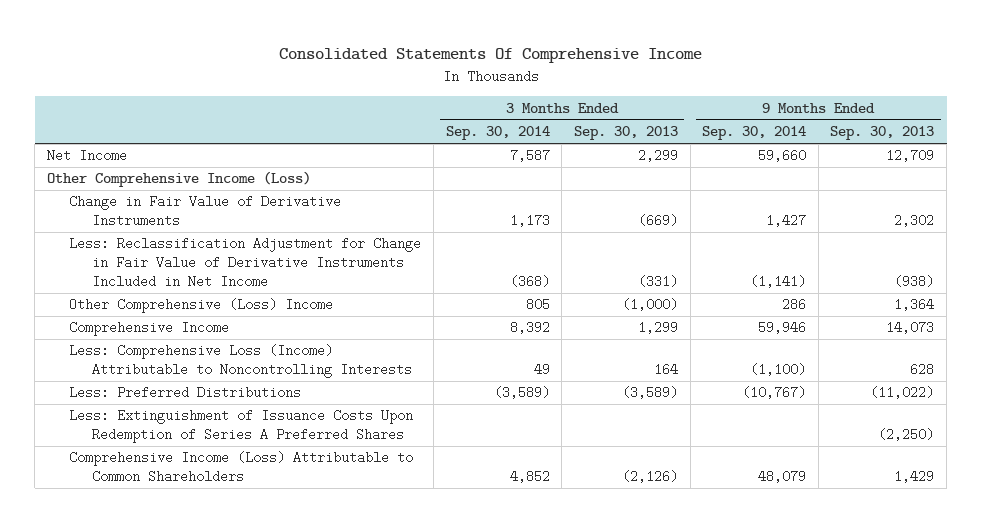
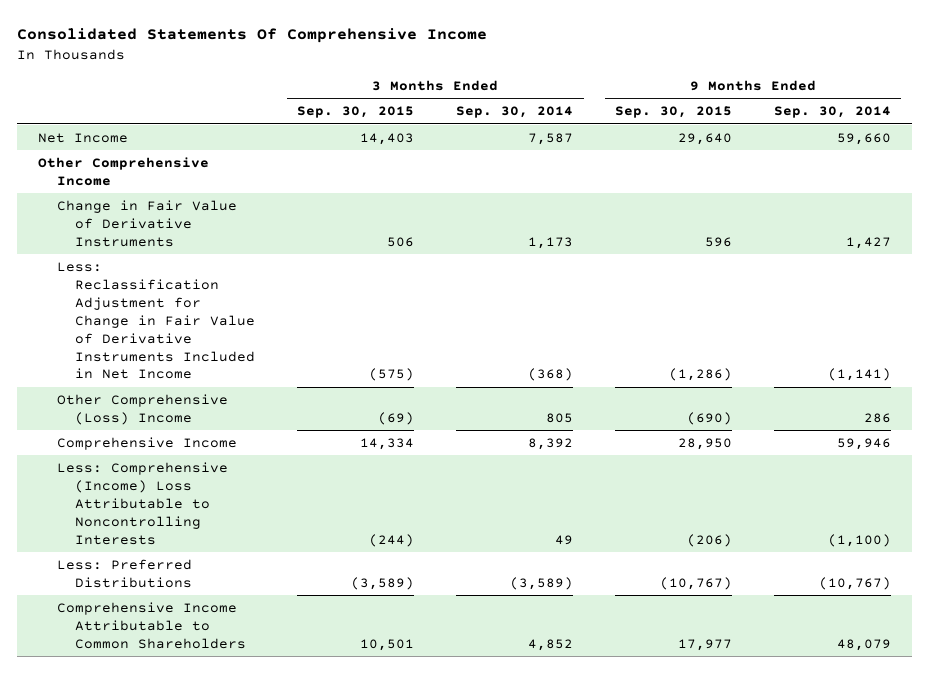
[573,126,678,141] Sep. 30, 2013 -> none
[830,126,935,141] Sep. 30, 2013 -> none
none -> [297,106,415,119] Sep. 30, 2015
none -> [615,106,733,119] Sep. 30, 2015
[46,171,311,188] Other Comprehensive Income (Loss) -> [37,156,209,186] Other Comprehensive Income
[69,344,412,379] Less: Comprehensive Loss (Income) Attributable to Noncontrolling Interests -> [56,461,228,545] Less: Comprehensive (Income) Loss Attributable to Noncontrolling Interests
[69,409,414,444] Less: Extinguishment of Issuance Costs Upon Redemption of Series A Preferred Shares -> none
[69,451,414,484] Comprehensive Income (Loss) Attributable to Common Shareholders -> [56,601,247,649] Comprehensive Income Attributable to Common Shareholders

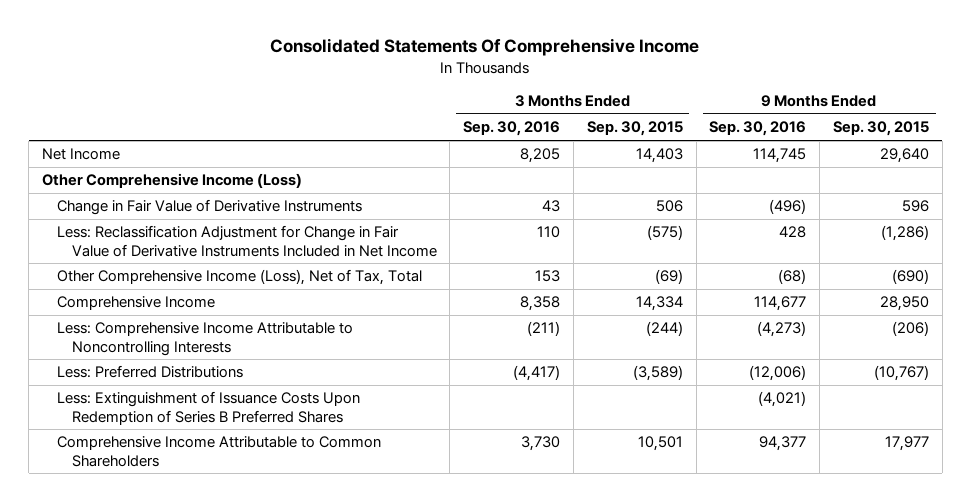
[456,106,574,119] Sep. 30, 2014 -> none
[774,106,892,119] Sep. 30, 2014 -> none
none -> [463,121,561,137] Sep. 30, 2016
none -> [709,121,807,137] Sep. 30, 2016
[37,156,209,186] Other Comprehensive Income -> [42,173,303,189] Other Comprehensive Income (Loss)
[56,393,228,425] Other Comprehensive (Loss) Income -> [56,269,422,286] Other Comprehensive Income (Loss), Net of Tax, Total
[56,461,228,545] Less: Comprehensive (Income) Loss Attributable to Noncontrolling Interests -> [56,322,353,356] Less: Comprehensive Income Attributable to Noncontrolling Interests
none -> [56,391,360,425] Less: Extinguishment of Issuance Costs Upon Redemption of Series B Preferred Shares

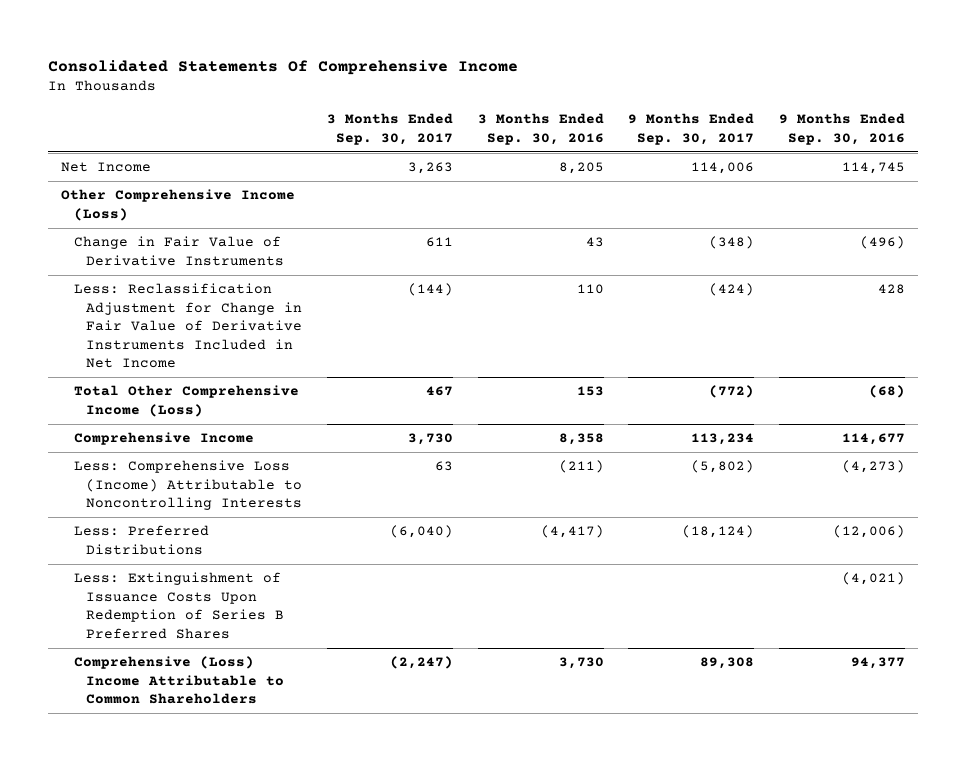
[586,121,683,137] Sep. 30, 2015 -> none
[832,121,929,137] Sep. 30, 2015 -> none
none -> [326,113,453,145] 3 Months Ended Sep. 30, 2017
none -> [628,113,755,145] 9 Months Ended Sep. 30, 2017
[56,269,422,286] Other Comprehensive Income (Loss), Net of Tax, Total -> [73,385,299,417] Total Other Comprehensive Income (Loss)
[56,322,353,356] Less: Comprehensive Income Attributable to Noncontrolling Interests -> [73,460,303,511] Less: Comprehensive Loss (Income) Attributable to Noncontrolling Interests
[56,436,381,467] Comprehensive Income Attributable to Common Shareholders -> [73,656,285,705] Comprehensive (Loss) Income Attributable to Common Shareholders

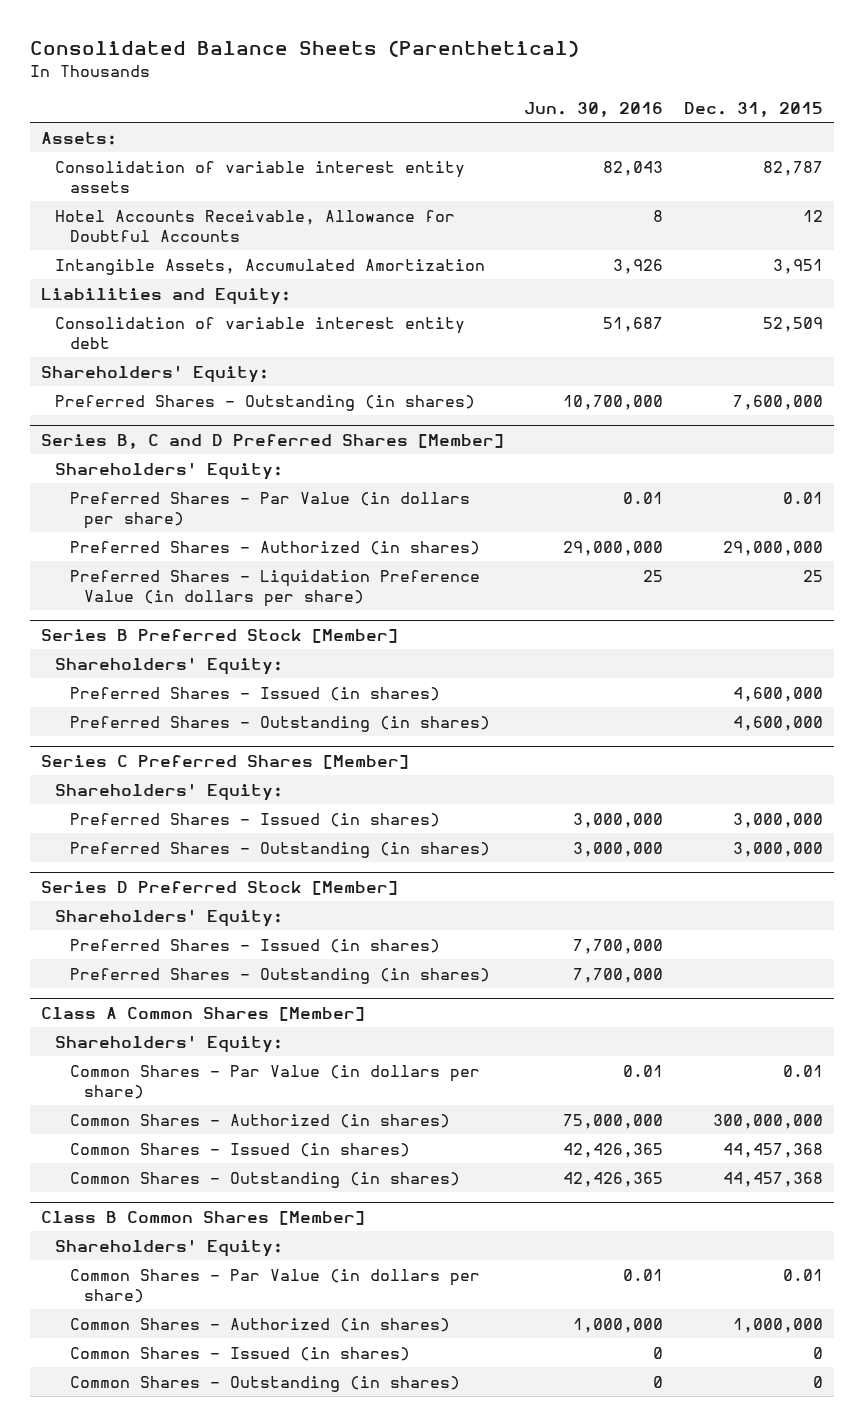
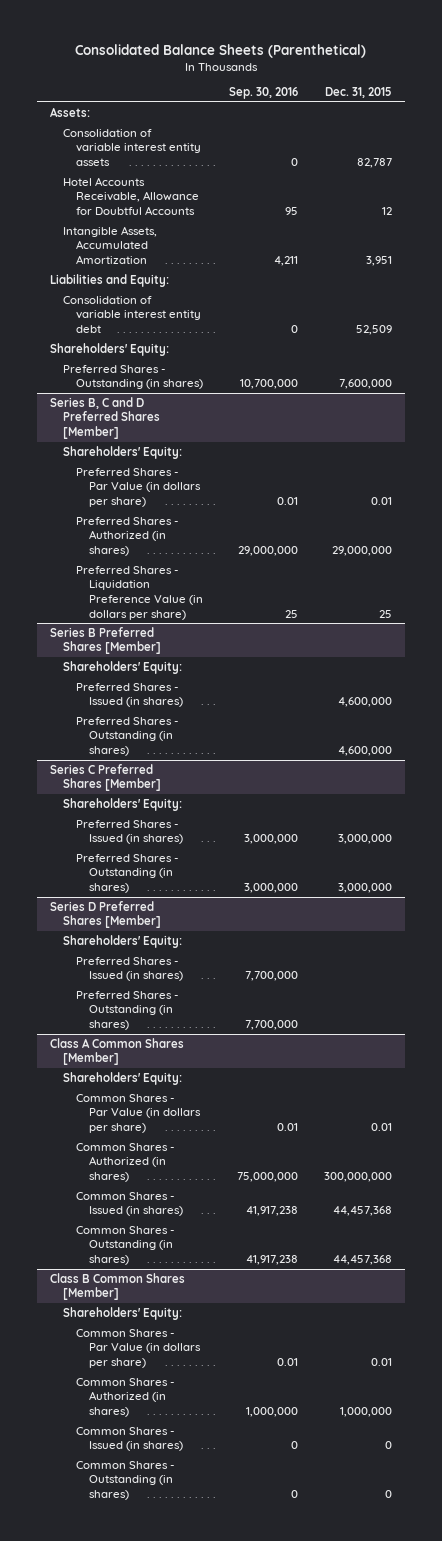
[524,101,664,117] Jun. 30, 2016 -> none
none -> [229,87,299,100] Sep. 30, 2016
[40,628,398,643] Series B Preferred Stock [Member] -> [50,626,162,655] Series B Preferred Shares [Member]
[40,880,398,895] Series D Preferred Stock [Member] -> [50,900,162,929] Series D Preferred Shares [Member]

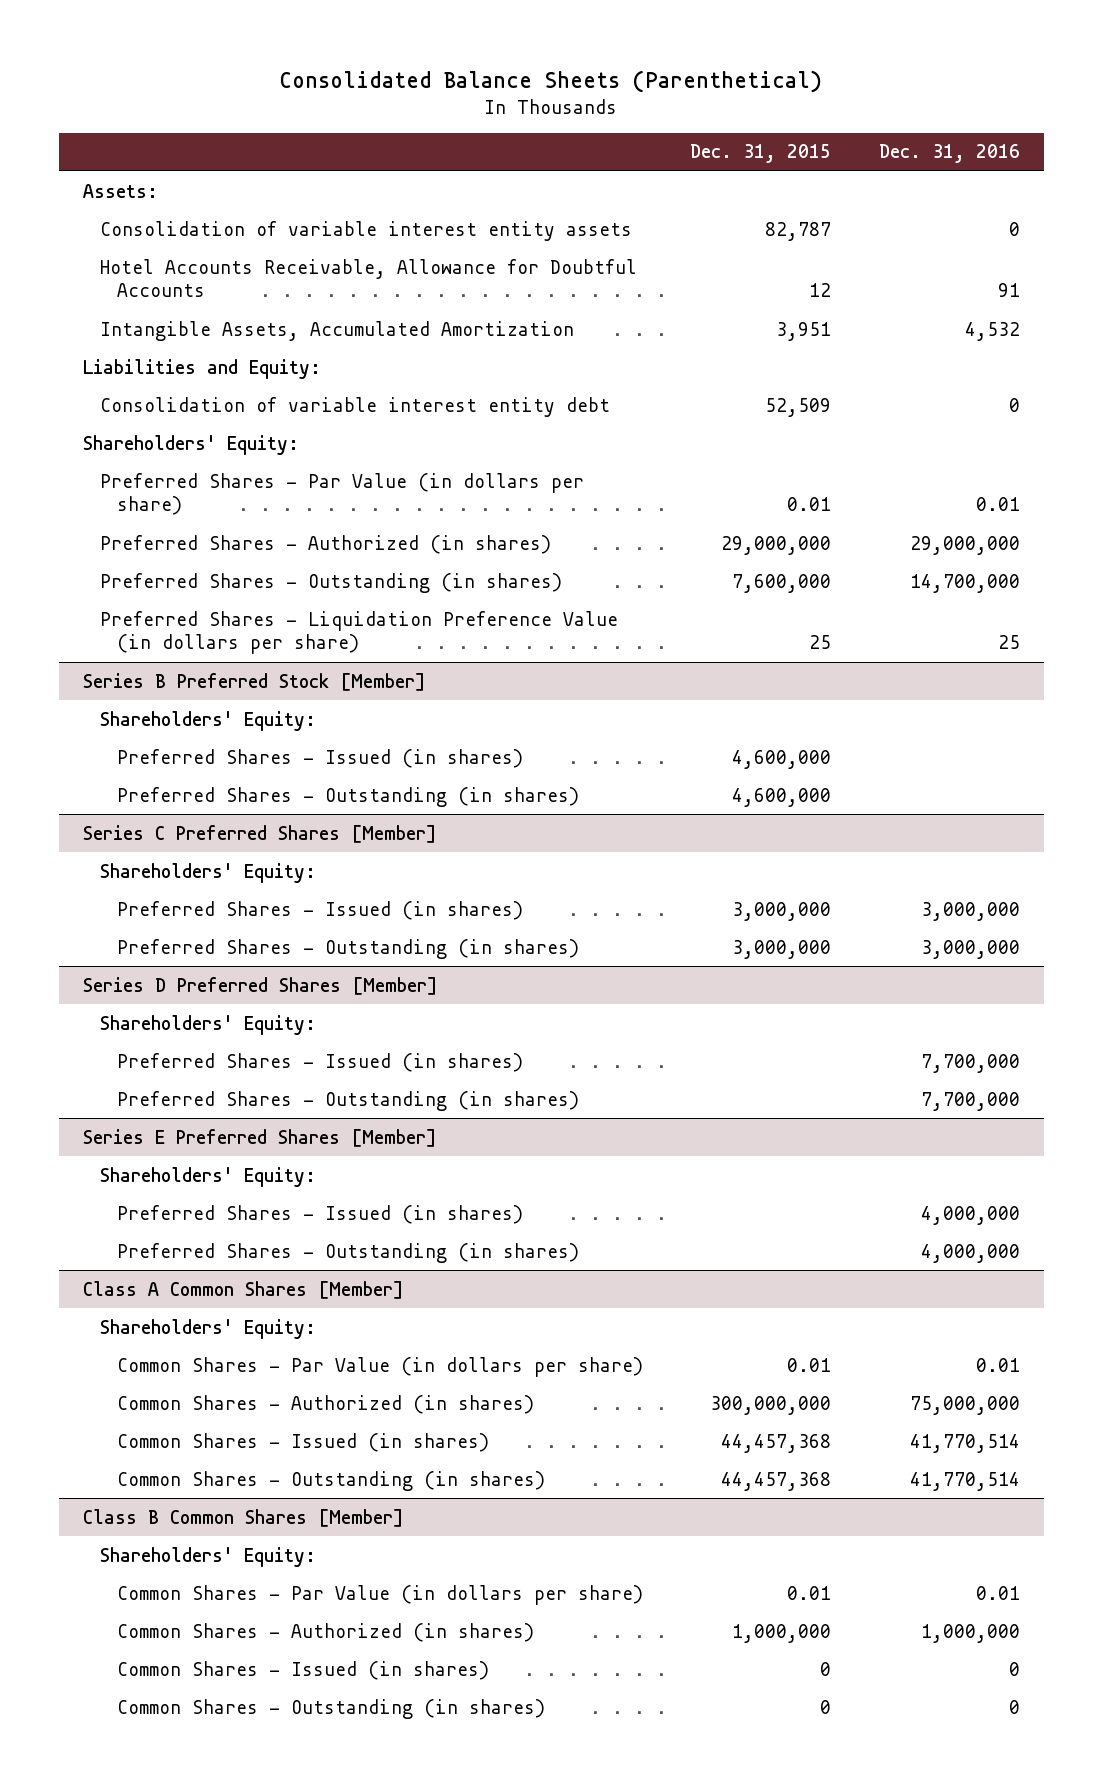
[229,87,299,100] Sep. 30, 2016 -> none
none -> [878,144,1020,164] Dec. 31, 2016
[50,396,161,439] Series B, C and D Preferred Shares [Member] -> none
[63,445,183,459] Shareholders' Equity: -> none
[63,364,204,390] Preferred Shares - Outstanding (in shares) -> [99,572,562,593] Preferred Shares - Outstanding (in shares)
[50,626,162,655] Series B Preferred Shares [Member] -> [82,672,426,691] Series B Preferred Stock [Member]
none -> [82,1128,437,1147] Series E Preferred Shares [Member]
none -> [99,1166,316,1187] Shareholders' Equity:
none -> [117,1204,524,1224] Preferred Shares - Issued (in shares)
none -> [117,1242,580,1263] Preferred Shares - Outstanding (in shares)

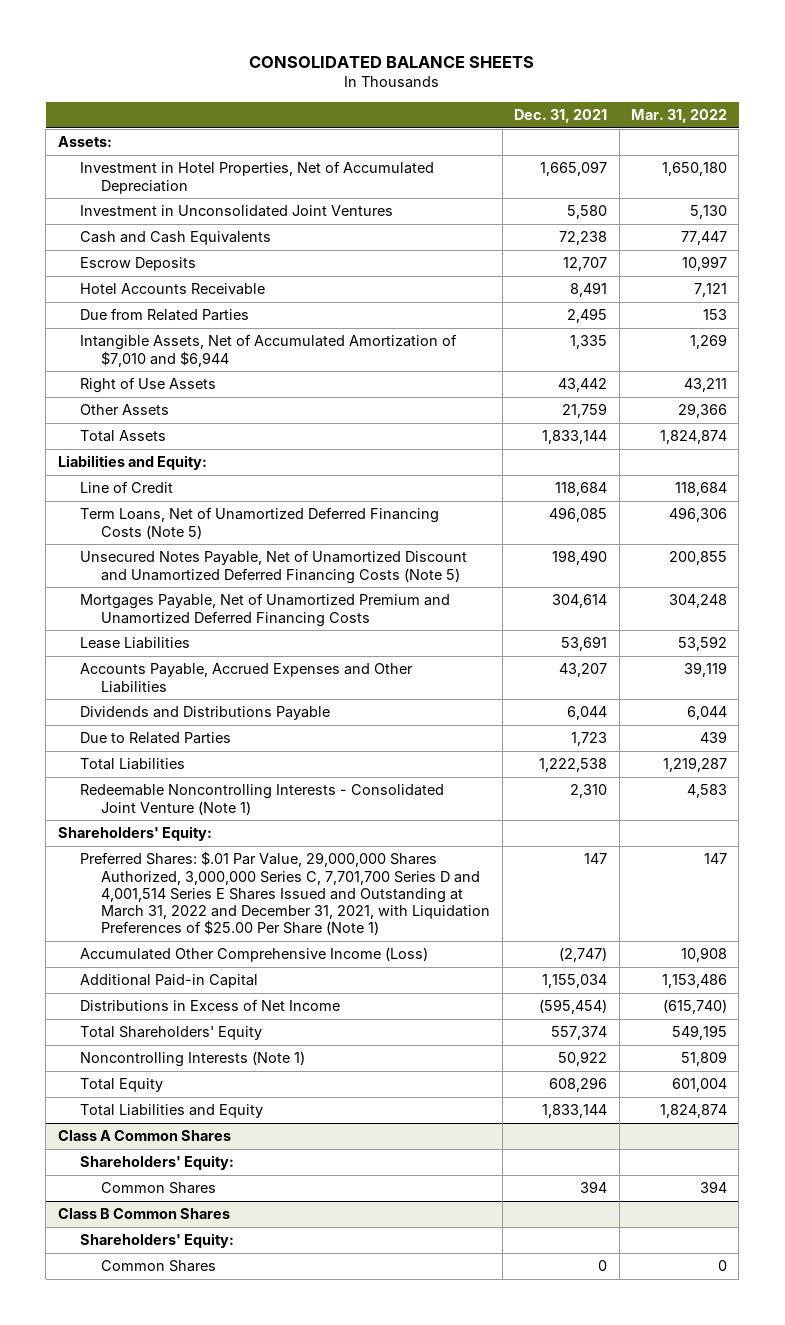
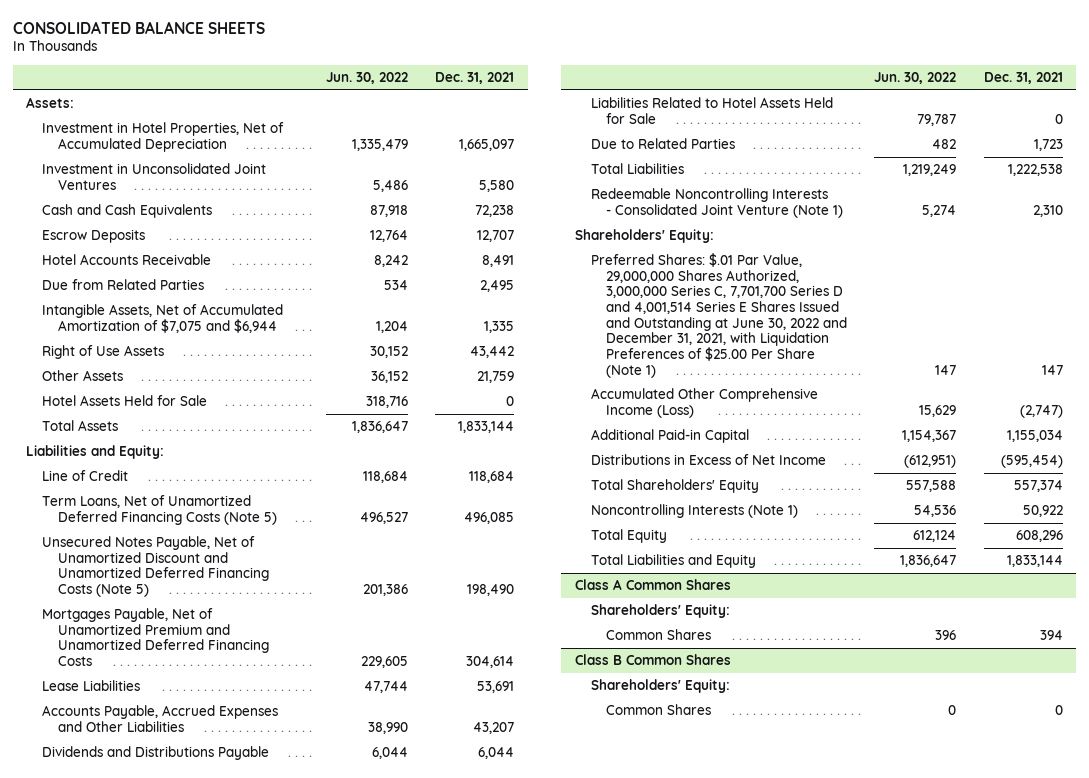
[631,108,728,123] Mar. 31, 2022 -> none
none -> [326,72,409,85] Jun. 30, 2022
[79,334,457,367] Intangible Assets, Net of Accumulated Amortization of $7,010 and $6,944 -> [42,304,284,333] Intangible Assets, Net of Accumulated Amortization of $7,075 and $6,944
none -> [42,395,208,407] Hotel Assets Held for Sale
none -> [590,97,833,124] Liabilities Related to Hotel Assets Held for Sale
[79,851,491,936] Preferred Shares: $.01 Par Value, 29,000,000 Shares Authorized, 3,000,000 Series C, 7,701,700 Series D and 4,001,514 Series E Shares Issued and Outstanding at March 31, 2022 and December 31, 2021, with Liquidation Preferences of $25.00 Per Share (Note 1) -> [590,253,848,378] Preferred Shares: $.01 Par Value, 29,000,000 Shares Authorized, 3,000,000 Series C, 7,701,700 Series D and 4,001,514 Series E Shares Issued and Outstanding at June 30, 2022 and December 31, 2021, with Liquidation Preferences of $25.00 Per Share (Note 1)

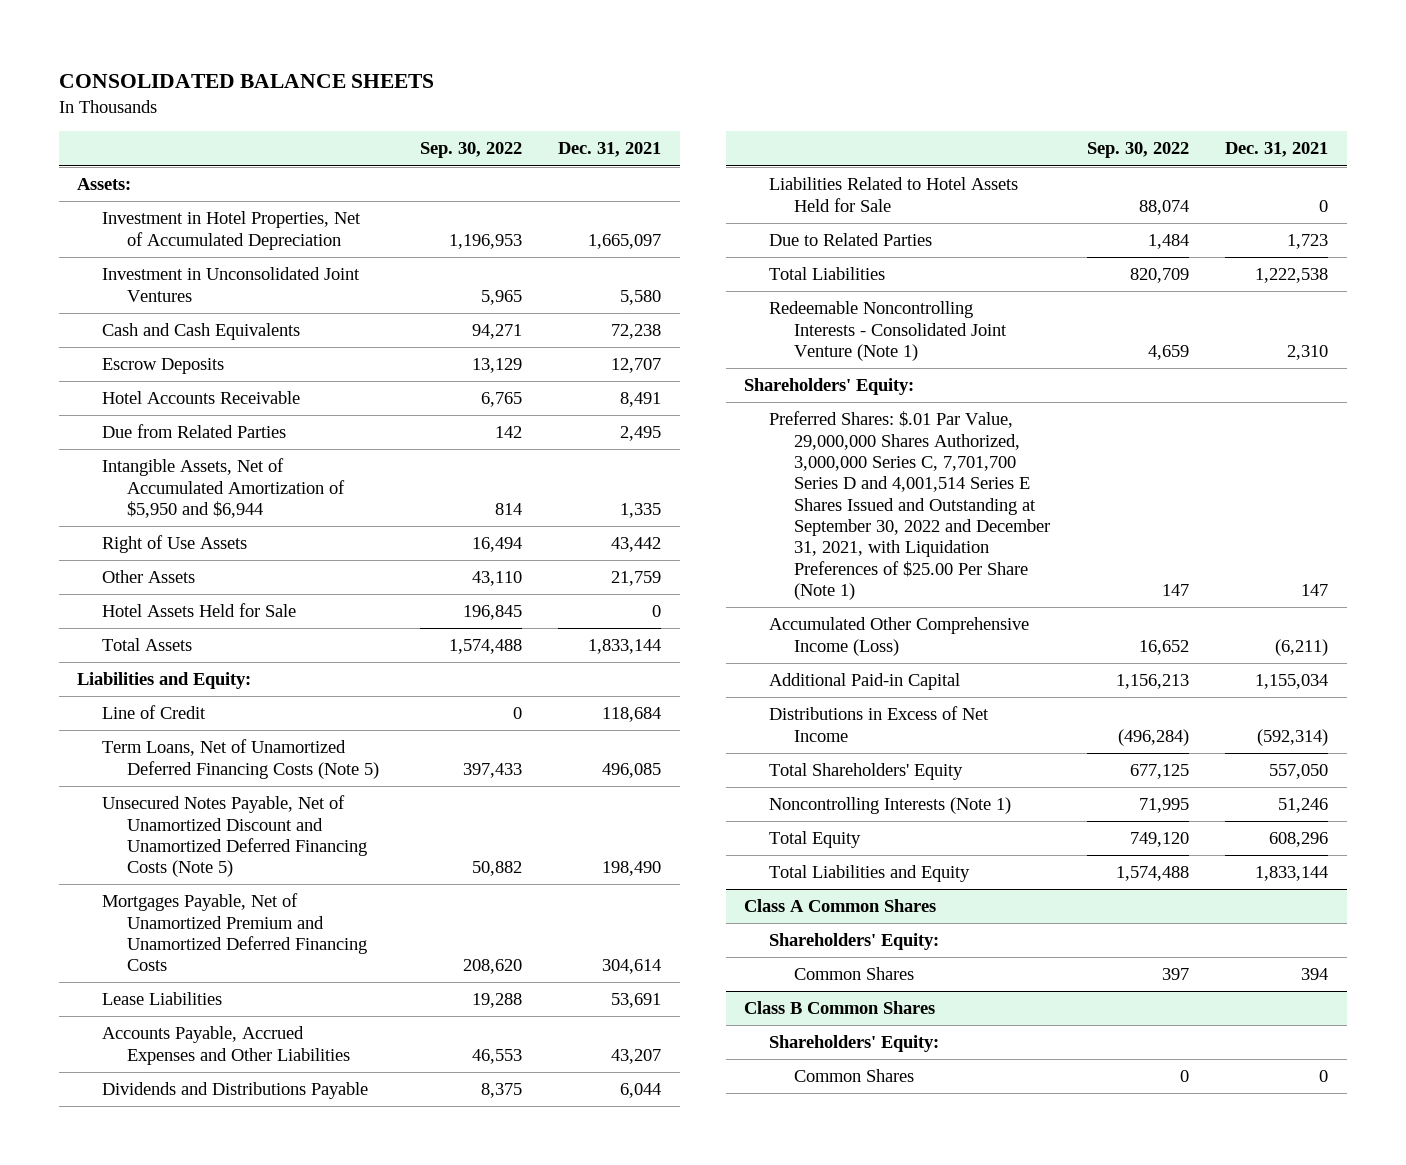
[326,72,409,85] Jun. 30, 2022 -> none
none -> [419,142,522,159] Sep. 30, 2022
[42,304,284,333] Intangible Assets, Net of Accumulated Amortization of $7,075 and $6,944 -> [102,458,345,518] Intangible Assets, Net of Accumulated Amortization of $5,950 and $6,944
[590,253,848,378] Preferred Shares: $.01 Par Value, 29,000,000 Shares Authorized, 3,000,000 Series C, 7,701,700 Series D and 4,001,514 Series E Shares Issued and Outstanding at June 30, 2022 and December 31, 2021, with Liquidation Preferences of $25.00 Per Share (Note 1) -> [769,411,1050,600] Preferred Shares: $.01 Par Value, 29,000,000 Shares Authorized, 3,000,000 Series C, 7,701,700 Series D and 4,001,514 Series E Shares Issued and Outstanding at September 30, 2022 and December 31, 2021, with Liquidation Preferences of $25.00 Per Share (Note 1)
[1019,404,1063,418] (2,747) -> [1275,638,1329,656] (6,211)
[1000,455,1063,469] (595,454) -> [1257,728,1329,746] (592,314)
[1013,480,1063,493] 557,374 -> [1269,764,1329,780] 557,050
[1022,505,1063,518] 50,922 -> [1278,798,1329,814] 51,246

